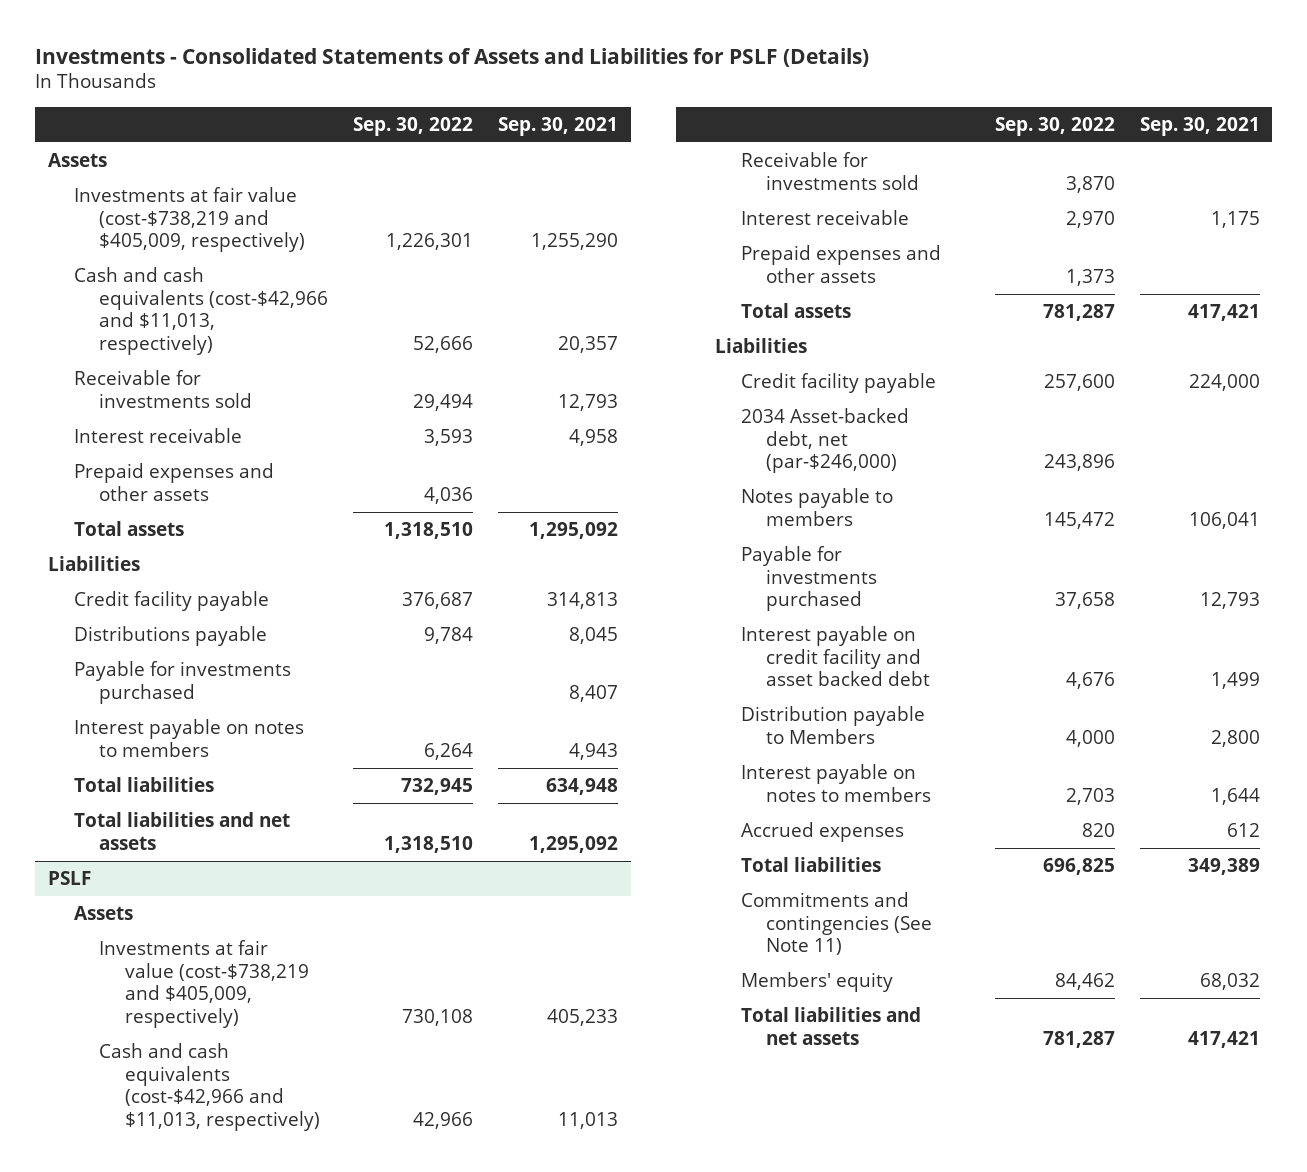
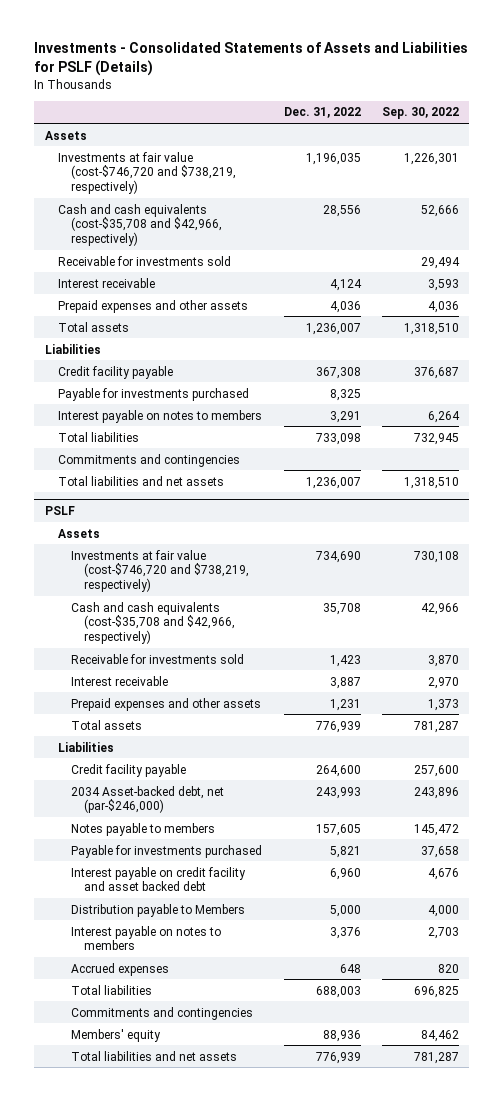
[498,116,619,136] Sep. 30, 2021 -> none
none -> [283,107,361,119] Dec. 31, 2022
[73,186,306,253] Investments at fair value (cost-$738,219 and $405,009, respectively) -> [58,151,237,195] Investments at fair value (cost-$746,720 and $738,219, respectively)
[73,266,329,356] Cash and cash equivalents (cost-$42,966 and $11,013, respectively) -> [58,203,223,247] Cash and cash equivalents (cost-$35,708 and $42,966, respectively)
[73,625,267,646] Distributions payable -> none
none -> [58,453,241,467] Commitments and contingencies
[99,939,310,1029] Investments at fair value (cost-$738,219 and $405,009, respectively) -> [71,549,250,593] Investments at fair value (cost-$746,720 and $738,219, respectively)
[99,1042,321,1132] Cash and cash equivalents (cost-$42,966 and $11,013, respectively) -> [71,601,236,645] Cash and cash equivalents (cost-$35,708 and $42,966, respectively)
[740,891,933,956] Commitments and contingencies (See Note 11) -> [71,1006,254,1020] Commitments and contingencies

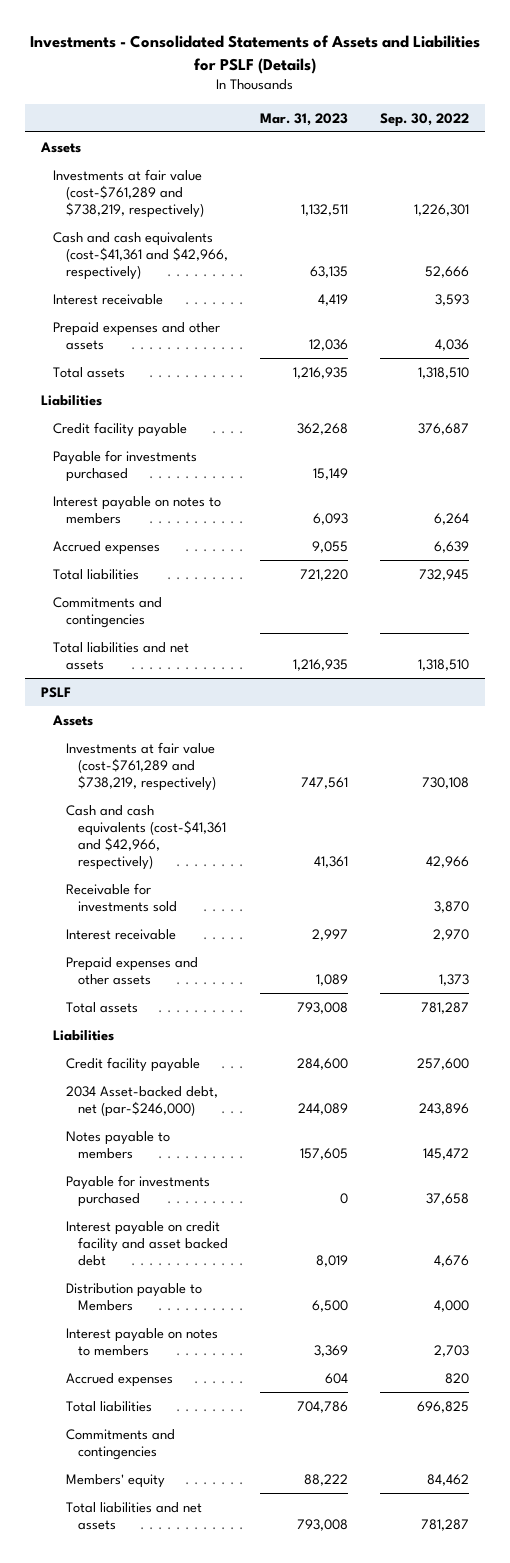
[283,107,361,119] Dec. 31, 2022 -> none
none -> [259,112,348,126] Mar. 31, 2023
[58,255,232,266] Receivable for investments sold -> none
[58,151,237,195] Investments at fair value (cost-$746,720 and $738,219, respectively) -> [53,168,204,218] Investments at fair value (cost-$761,289 and $738,219, respectively)
[58,203,223,247] Cash and cash equivalents (cost-$35,708 and $42,966, respectively) -> [53,231,228,280] Cash and cash equivalents (cost-$41,361 and $42,966, respectively)
none -> [53,540,161,555] Accrued expenses
[71,549,250,593] Investments at fair value (cost-$746,720 and $738,219, respectively) -> [65,741,216,791] Investments at fair value (cost-$761,289 and $738,219, respectively)
[71,601,236,645] Cash and cash equivalents (cost-$35,708 and $42,966, respectively) -> [65,804,226,871] Cash and cash equivalents (cost-$41,361 and $42,966, respectively)

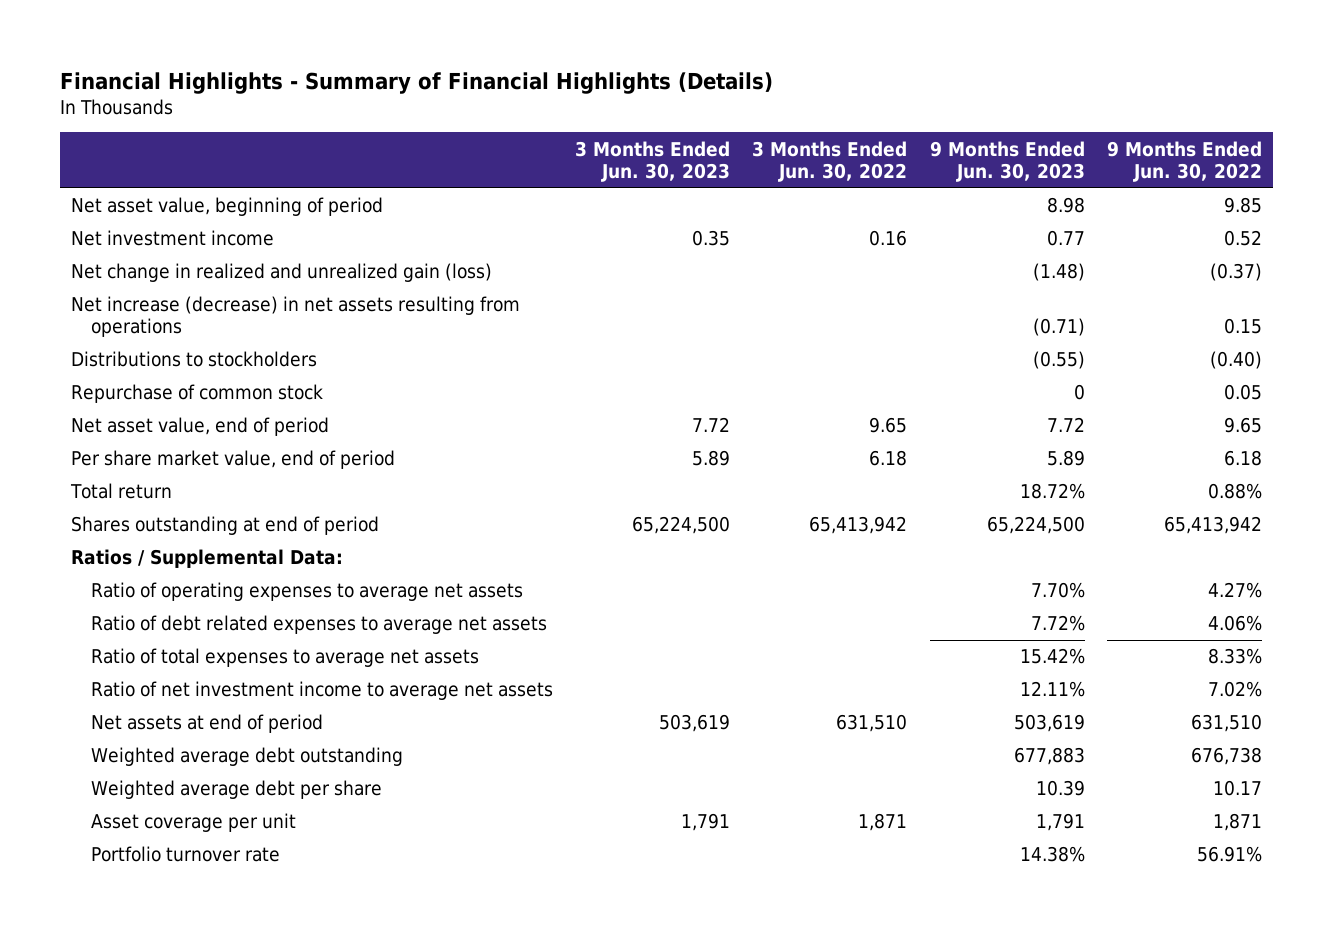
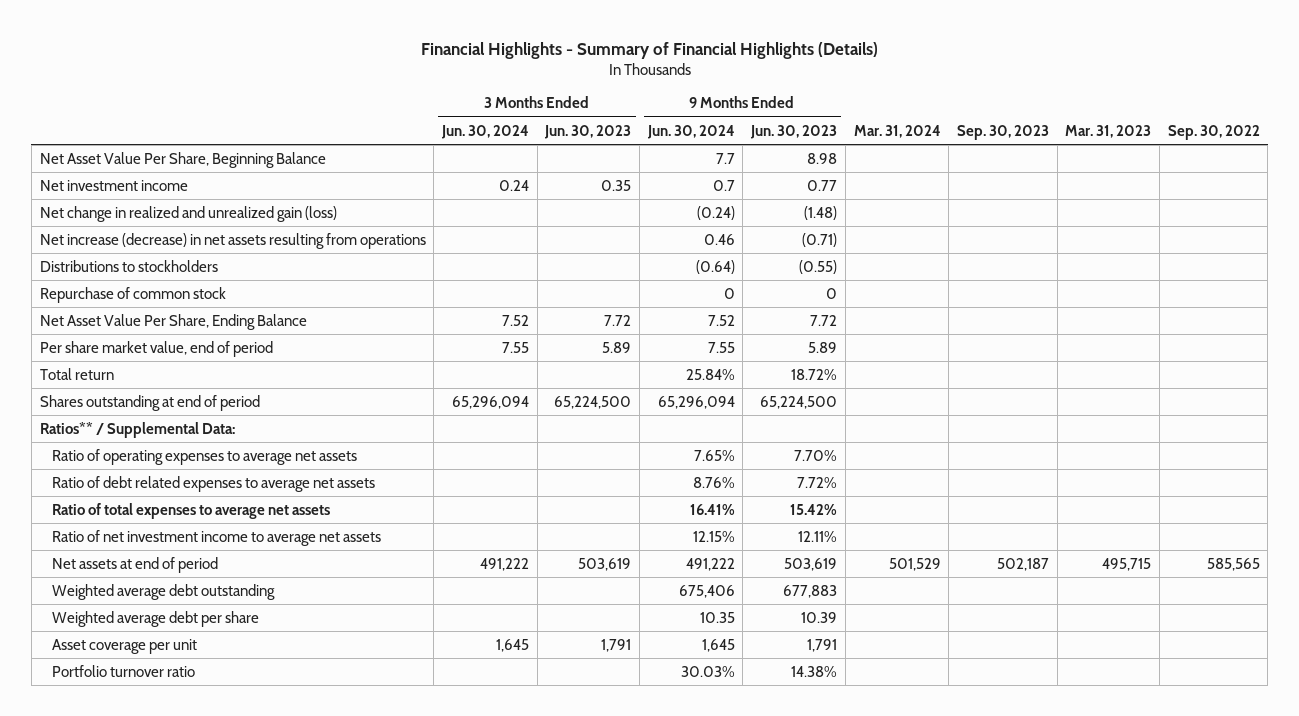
[752,140,908,182] 3 Months Ended Jun. 30, 2022 -> none
[1106,140,1262,182] 9 Months Ended Jun. 30, 2022 -> none
none -> [441,124,530,139] Jun. 30, 2024
none -> [646,124,735,139] Jun. 30, 2024
none -> [853,124,941,138] Mar. 31, 2024
none -> [956,124,1049,140] Sep. 30, 2023
none -> [1065,124,1152,138] Mar. 31, 2023
none -> [1167,124,1260,140] Sep. 30, 2022
[71,197,384,217] Net asset value, beginning of period -> [39,151,326,168] Net Asset Value Per Share, Beginning Balance
[71,417,330,437] Net asset value, end of period -> [39,313,307,330] Net Asset Value Per Share, Ending Balance
[71,549,344,569] Ratios / Supplemental Data: -> [39,421,235,438] Ratios** / Supplemental Data:
[90,846,280,863] Portfolio turnover rate -> [51,664,195,677] Portfolio turnover ratio

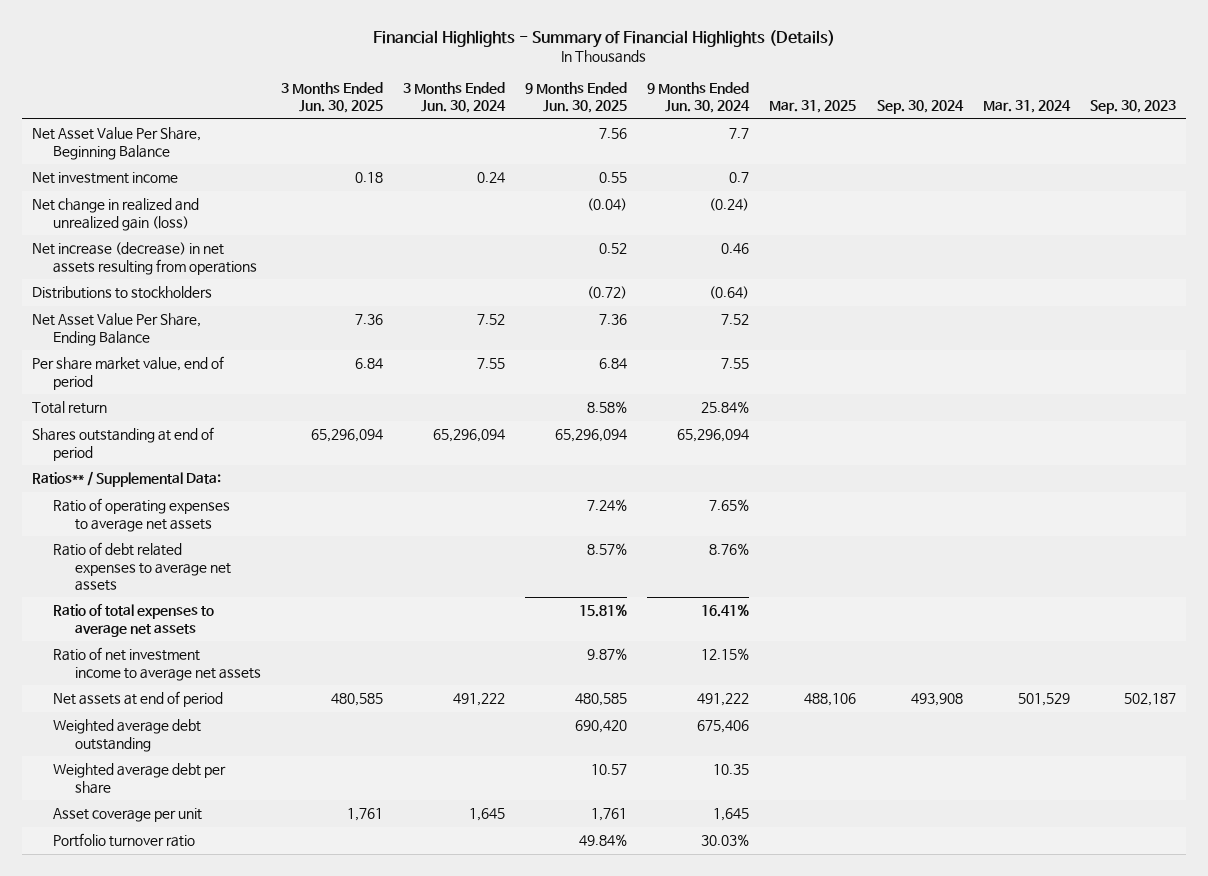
[544,124,632,139] Jun. 30, 2023 -> none
[750,124,838,139] Jun. 30, 2023 -> none
[1065,124,1152,138] Mar. 31, 2023 -> none
[1167,124,1260,140] Sep. 30, 2022 -> none
none -> [280,82,383,114] 3 Months Ended Jun. 30, 2025
none -> [525,82,628,114] 9 Months Ended Jun. 30, 2025
none -> [769,100,857,114] Mar. 31, 2025
none -> [876,100,964,115] Sep. 30, 2024
[39,286,226,303] Repurchase of common stock -> none

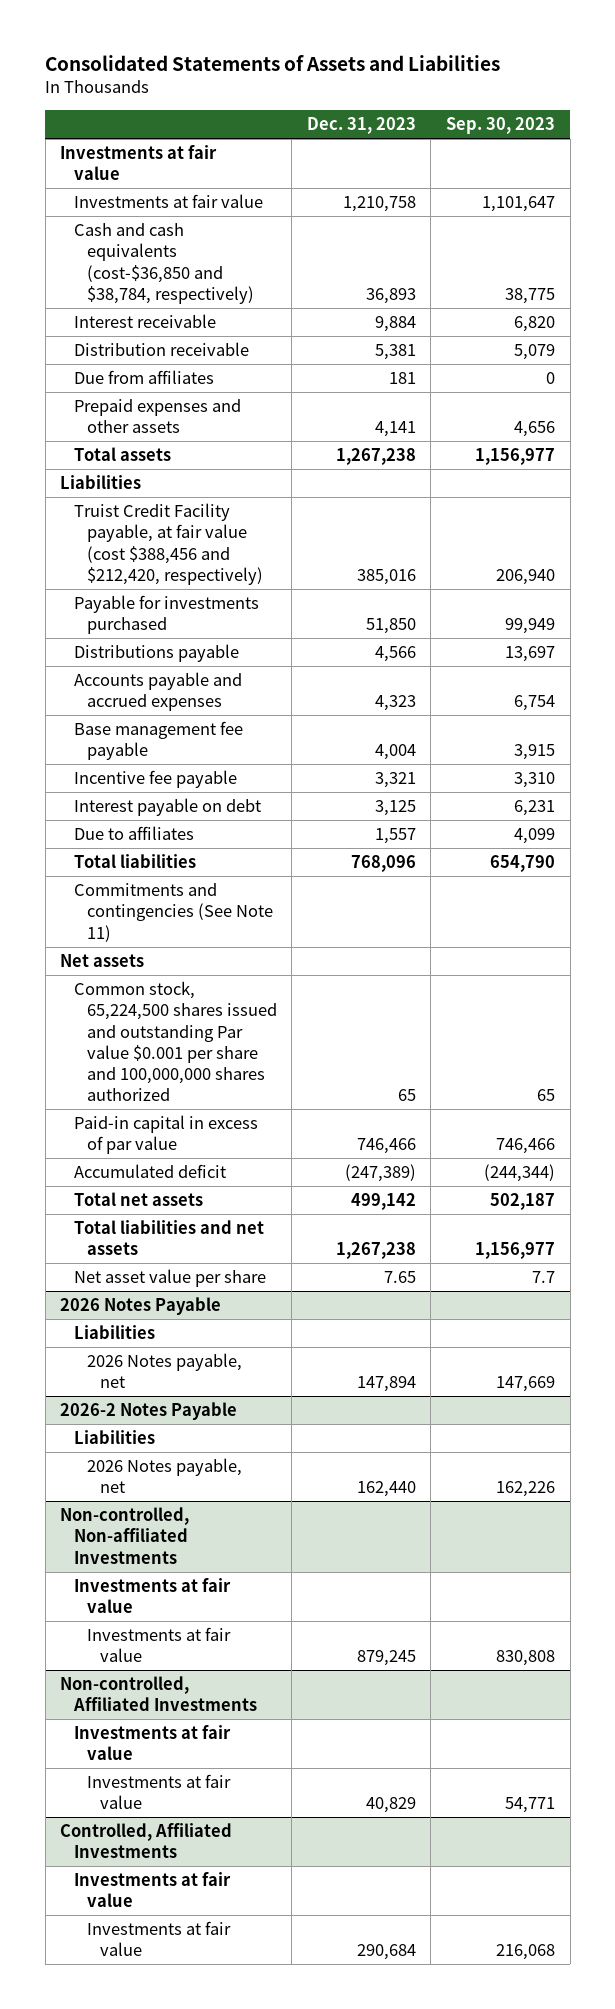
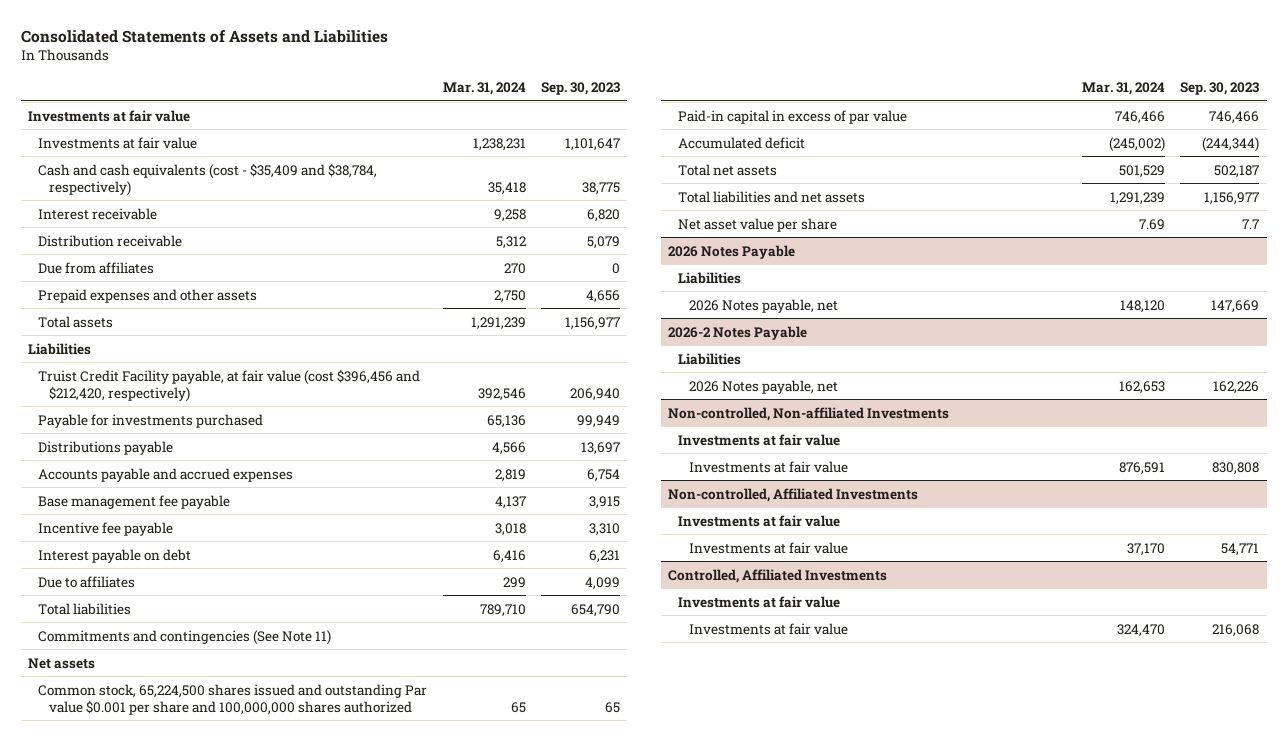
[306,116,416,134] Dec. 31, 2023 -> none
none -> [442,81,526,95] Mar. 31, 2024
[73,223,254,304] Cash and cash equivalents (cost-$36,850 and $38,784, respectively) -> [38,162,378,196] Cash and cash equivalents (cost - $35,409 and $38,784, respectively)
[73,503,263,585] Truist Credit Facility payable, at fair value (cost $388,456 and $212,420, respectively) -> [38,368,421,402] Truist Credit Facility payable, at fair value (cost $396,456 and $212,420, respectively)

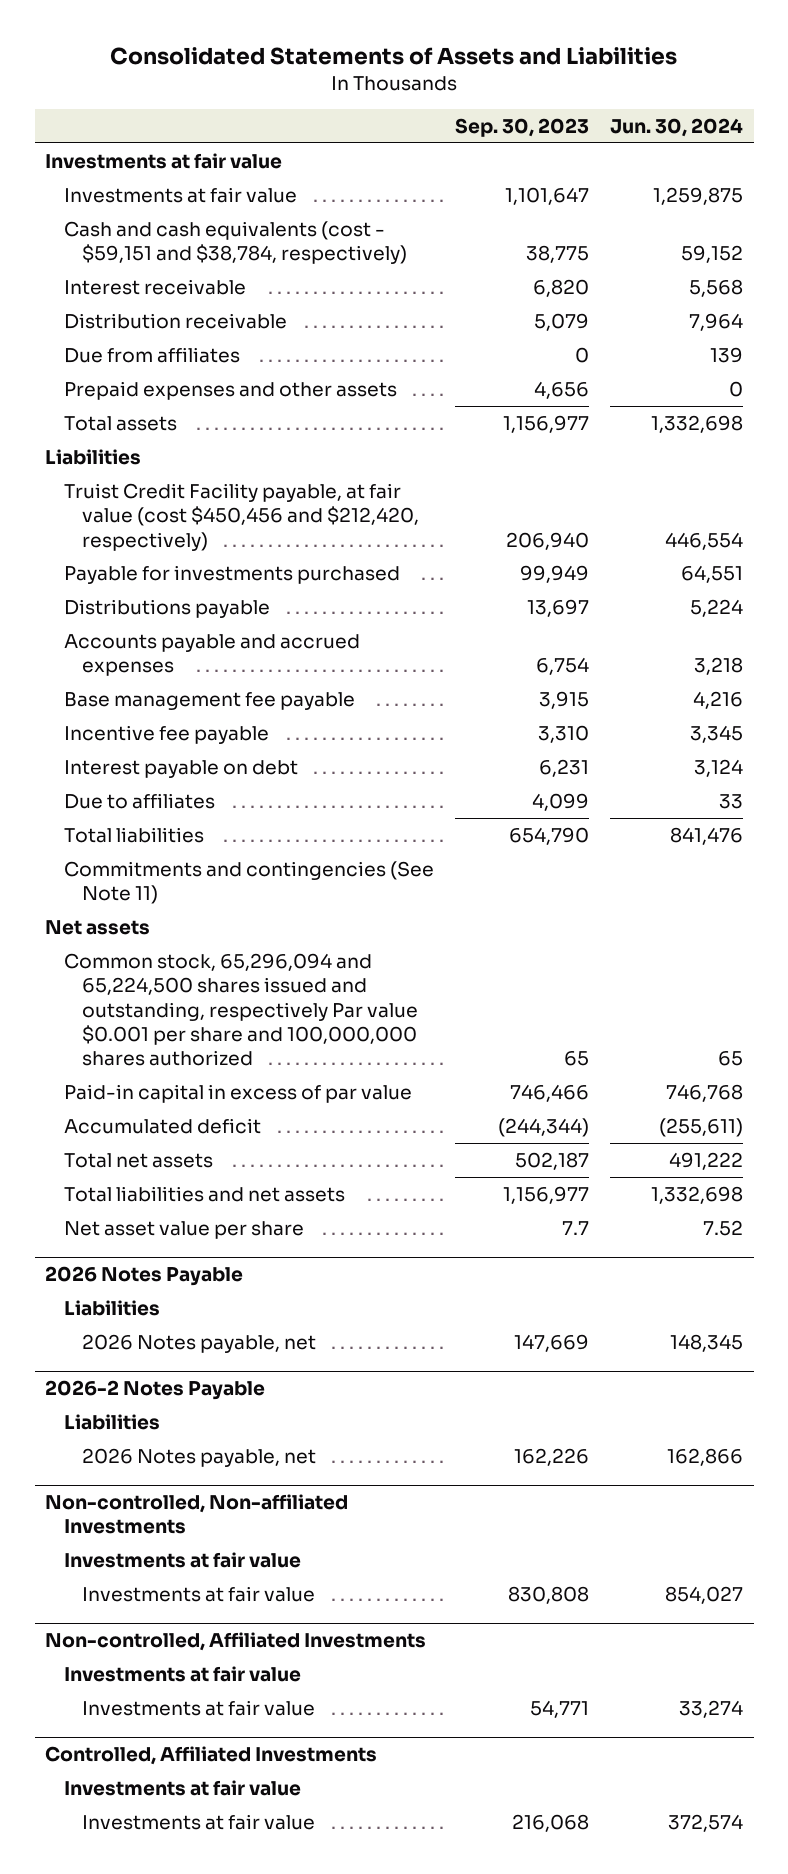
[442,81,526,95] Mar. 31, 2024 -> none
none -> [610,118,744,138] Jun. 30, 2024
[38,162,378,196] Cash and cash equivalents (cost - $35,409 and $38,784, respectively) -> [63,220,408,265] Cash and cash equivalents (cost - $59,151 and $38,784, respectively)
[38,368,421,402] Truist Credit Facility payable, at fair value (cost $396,456 and $212,420, respectively) -> [63,482,420,551] Truist Credit Facility payable, at fair value (cost $450,456 and $212,420, respectively)
[38,683,428,715] Common stock, 65,224,500 shares issued and outstanding Par value $0.001 per share and 100,000,000 shares authorized -> [63,952,419,1067] Common stock, 65,296,094 and 65,224,500 shares issued and outstanding, respectively Par value $0.001 per share and 100,000,000 shares authorized

